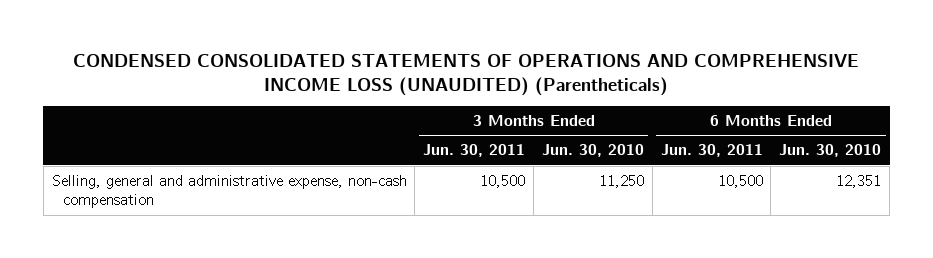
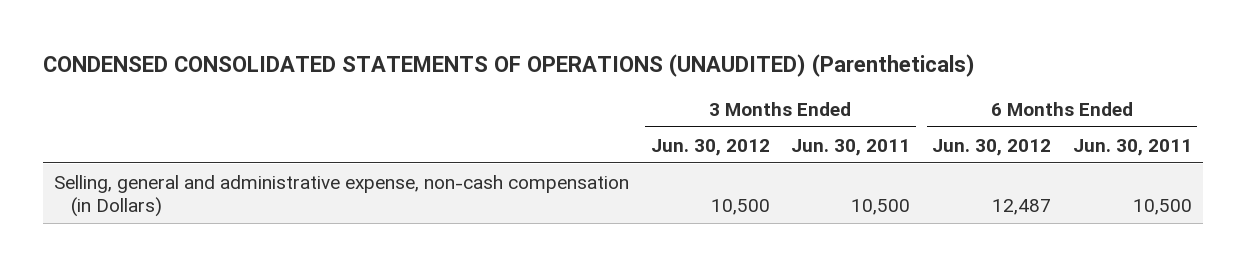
[73,53,860,96] CONDENSED CONSOLIDATED STATEMENTS OF OPERATIONS AND COMPREHENSIVE INCOME LOSS (UNAUDITED) (Parentheticals) -> [42,54,975,78] CONDENSED CONSOLIDATED STATEMENTS OF OPERATIONS (UNAUDITED) (Parentheticals)
[541,144,644,158] Jun. 30, 2010 -> none
[779,144,882,158] Jun. 30, 2010 -> none
none -> [650,138,770,156] Jun. 30, 2012
none -> [932,138,1052,156] Jun. 30, 2012
[51,174,407,209] Selling, general and administrative expense, non-cash compensation -> [53,174,629,218] Selling, general and administrative expense, non-cash compensation (in Dollars)

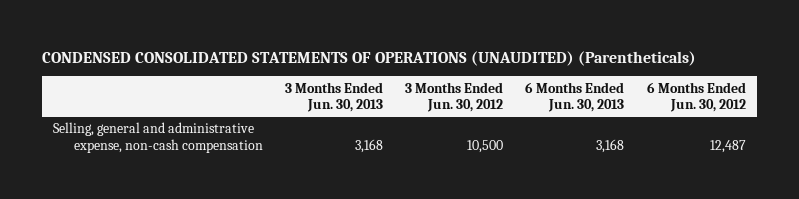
[791,138,911,156] Jun. 30, 2011 -> none
[1072,138,1192,156] Jun. 30, 2011 -> none
none -> [285,81,384,113] 3 Months Ended Jun. 30, 2013
none -> [525,81,625,113] 6 Months Ended Jun. 30, 2013
[53,174,629,218] Selling, general and administrative expense, non-cash compensation (in Dollars) -> [53,122,263,154] Selling, general and administrative expense, non-cash compensation

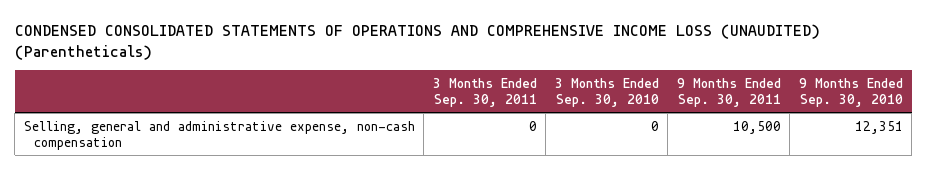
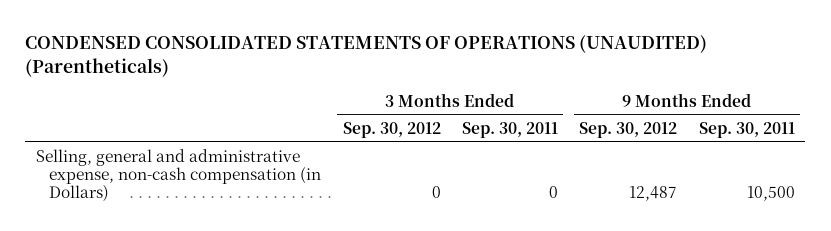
[14,23,820,60] CONDENSED CONSOLIDATED STATEMENTS OF OPERATIONS AND COMPREHENSIVE INCOME LOSS (UNAUDITED) (Parentheticals) -> [25,35,708,77] CONDENSED CONSOLIDATED STATEMENTS OF OPERATIONS (UNAUDITED) (Parentheticals)
[554,78,659,108] 3 Months Ended Sep. 30, 2010 -> none
[798,78,903,108] 9 Months Ended Sep. 30, 2010 -> none
none -> [342,121,441,138] Sep. 30, 2012
none -> [579,121,678,138] Sep. 30, 2012
[23,120,415,150] Selling, general and administrative expense, non-cash compensation -> [36,148,322,203] Selling, general and administrative expense, non-cash compensation (in Dollars)

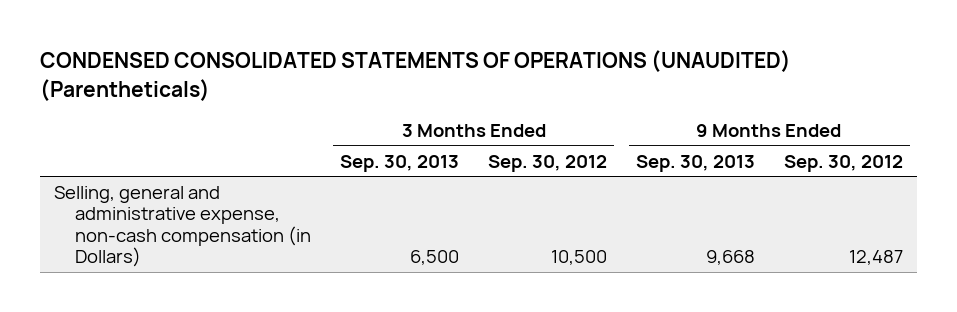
[462,121,559,138] Sep. 30, 2011 -> none
[698,121,795,138] Sep. 30, 2011 -> none
none -> [340,154,460,172] Sep. 30, 2013
none -> [635,154,755,172] Sep. 30, 2013
[431,186,441,199] 0 -> [551,250,608,266] 10,500

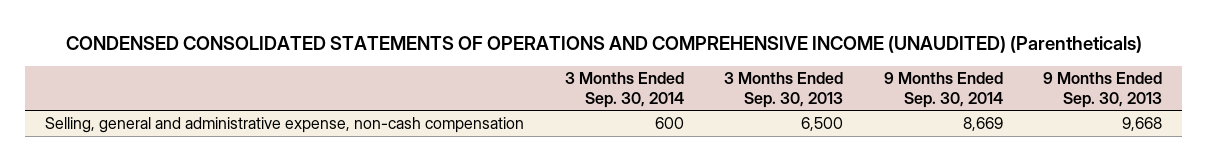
[39,50,791,101] CONDENSED CONSOLIDATED STATEMENTS OF OPERATIONS (UNAUDITED) (Parentheticals) -> [65,35,1142,53] CONDENSED CONSOLIDATED STATEMENTS OF OPERATIONS AND COMPREHENSIVE INCOME (UNAUDITED) (Parentheticals)
[488,154,608,172] Sep. 30, 2012 -> none
[783,154,903,172] Sep. 30, 2012 -> none
none -> [564,72,684,108] 3 Months Ended Sep. 30, 2014
none -> [883,72,1003,108] 9 Months Ended Sep. 30, 2014
[54,186,312,268] Selling, general and administrative expense, non-cash compensation (in Dollars) -> [45,117,525,134] Selling, general and administrative expense, non-cash compensation

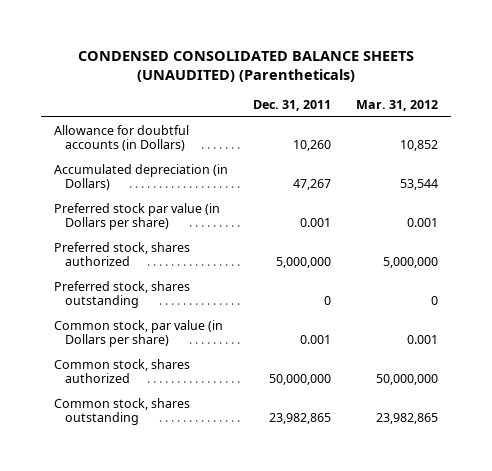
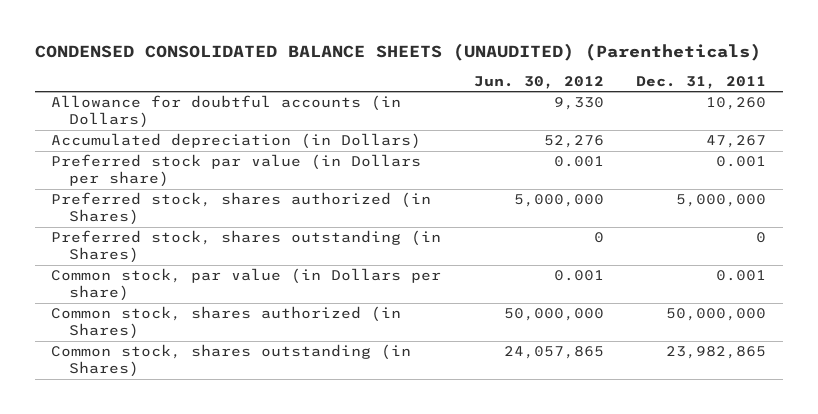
[356,100,439,112] Mar. 31, 2012 -> none
none -> [473,75,604,89] Jun. 30, 2012
[53,241,190,267] Preferred stock, shares authorized -> [51,192,432,226] Preferred stock, shares authorized (in Shares)
[53,280,190,309] Preferred stock, shares outstanding -> [51,230,442,264] Preferred stock, shares outstanding (in Shares)
[53,358,190,384] Common stock, shares authorized -> [51,306,402,340] Common stock, shares authorized (in Shares)
[53,397,190,426] Common stock, shares outstanding -> [51,344,412,378] Common stock, shares outstanding (in Shares)

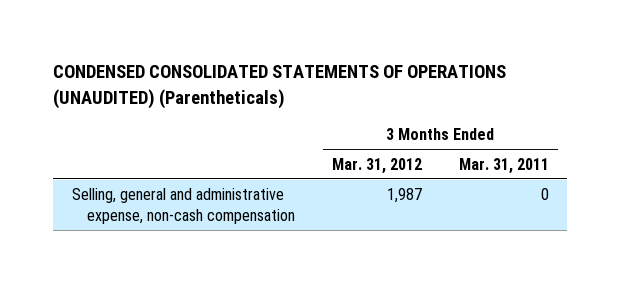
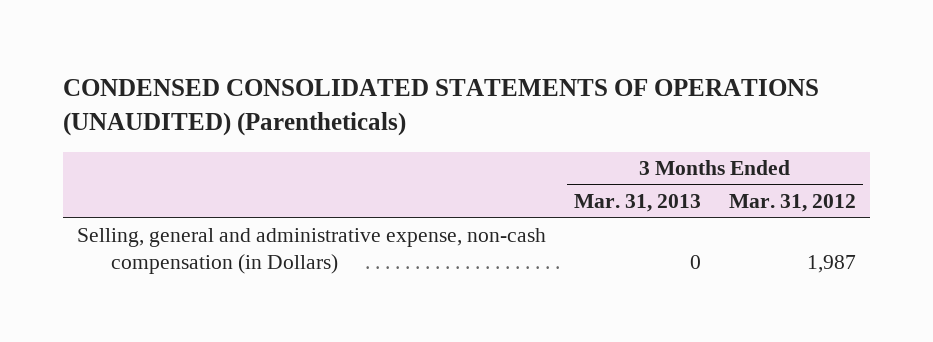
[458,157,549,174] Mar. 31, 2011 -> none
none -> [573,194,701,213] Mar. 31, 2013
[71,188,295,224] Selling, general and administrative expense, non-cash compensation -> [76,228,546,275] Selling, general and administrative expense, non-cash compensation (in Dollars)

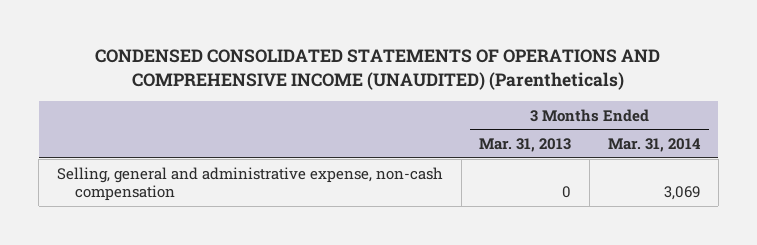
[62,79,819,137] CONDENSED CONSOLIDATED STATEMENTS OF OPERATIONS (UNAUDITED) (Parentheticals) -> [95,49,661,90] CONDENSED CONSOLIDATED STATEMENTS OF OPERATIONS AND COMPREHENSIVE INCOME (UNAUDITED) (Parentheticals)
[728,194,856,213] Mar. 31, 2012 -> none
none -> [607,138,701,153] Mar. 31, 2014
[76,228,546,275] Selling, general and administrative expense, non-cash compensation (in Dollars) -> [56,166,443,202] Selling, general and administrative expense, non-cash compensation

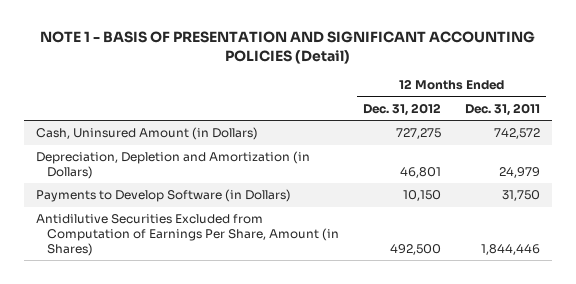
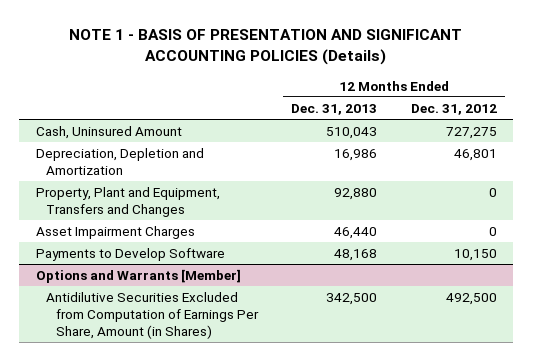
[39,31,535,65] NOTE 1 - BASIS OF PRESENTATION AND SIGNIFICANT ACCOUNTING POLICIES (Detail) -> [69,29,463,66] NOTE 1 - BASIS OF PRESENTATION AND SIGNIFICANT ACCOUNTING POLICIES (Details)
[465,102,541,116] Dec. 31, 2011 -> none
none -> [291,103,378,115] Dec. 31, 2013
[35,127,258,141] Cash, Uninsured Amount (in Dollars) -> [36,125,183,139] Cash, Uninsured Amount
[35,151,310,180] Depreciation, Depletion and Amortization (in Dollars) -> [36,147,205,175] Depreciation, Depletion and Amortization
none -> [36,186,221,217] Property, Plant and Equipment, Transfers and Changes
none -> [36,225,196,239] Asset Impairment Charges
[35,189,291,203] Payments to Develop Software (in Dollars) -> [36,247,226,261] Payments to Develop Software
none -> [36,268,242,283] Options and Warrants [Member]

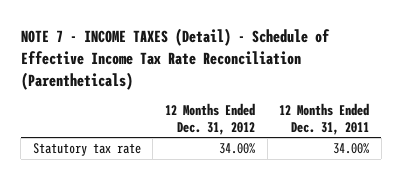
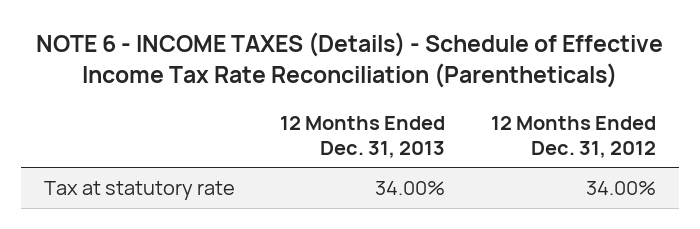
[20,28,330,90] NOTE 7 - INCOME TAXES (Detail) - Schedule of Effective Income Tax Rate Reconciliation (Parentheticals) -> [35,31,663,88] NOTE 6 - INCOME TAXES (Details) - Schedule of Effective Income Tax Rate Reconciliation (Parentheticals)
[279,102,370,135] 12 Months Ended Dec. 31, 2011 -> none
none -> [280,115,446,158] 12 Months Ended Dec. 31, 2013
[32,143,141,157] Statutory tax rate -> [43,181,235,201] Tax at statutory rate

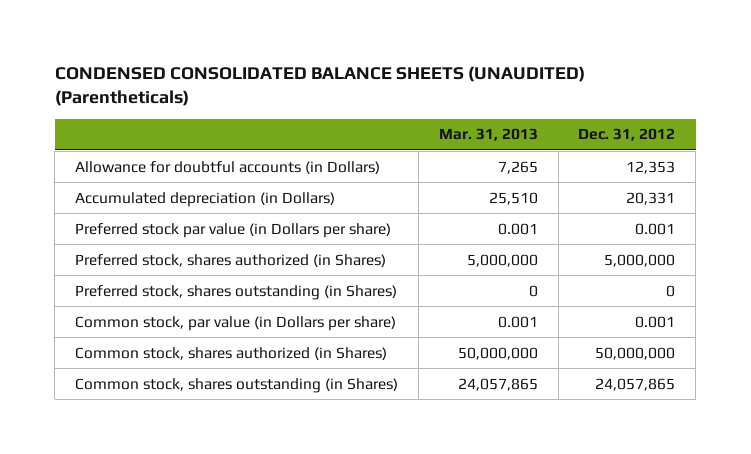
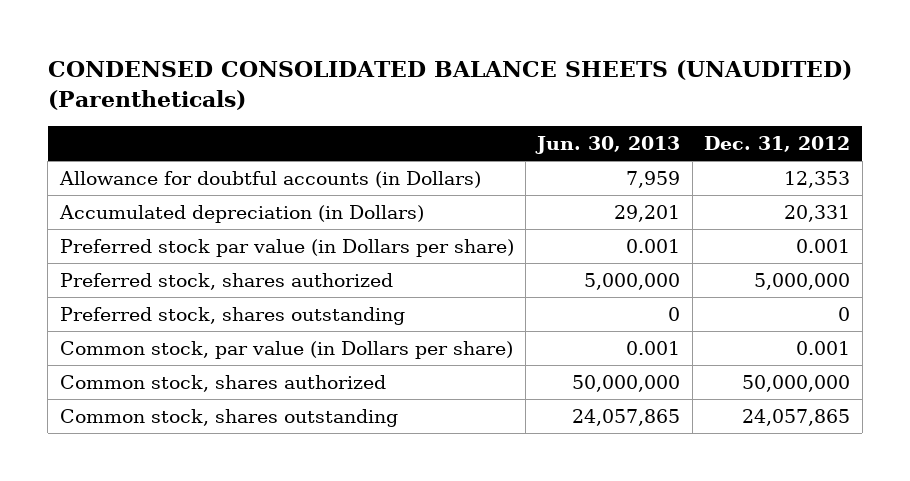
[438,128,538,142] Mar. 31, 2013 -> none
none -> [535,136,681,155] Jun. 30, 2013
[75,253,387,267] Preferred stock, shares authorized (in Shares) -> [59,273,393,291] Preferred stock, shares authorized
[75,284,398,300] Preferred stock, shares outstanding (in Shares) -> [59,307,405,326] Preferred stock, shares outstanding
[75,346,388,360] Common stock, shares authorized (in Shares) -> [59,375,386,393] Common stock, shares authorized
[75,377,399,393] Common stock, shares outstanding (in Shares) -> [59,409,398,428] Common stock, shares outstanding

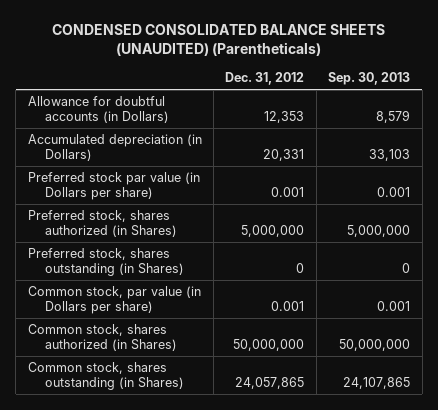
[535,136,681,155] Jun. 30, 2013 -> none
none -> [328,72,411,86] Sep. 30, 2013
[59,273,393,291] Preferred stock, shares authorized -> [27,209,177,237] Preferred stock, shares authorized (in Shares)
[59,307,405,326] Preferred stock, shares outstanding -> [27,247,184,276] Preferred stock, shares outstanding (in Shares)
[59,375,386,393] Common stock, shares authorized -> [27,323,177,351] Common stock, shares authorized (in Shares)
[59,409,398,428] Common stock, shares outstanding -> [27,361,184,390] Common stock, shares outstanding (in Shares)

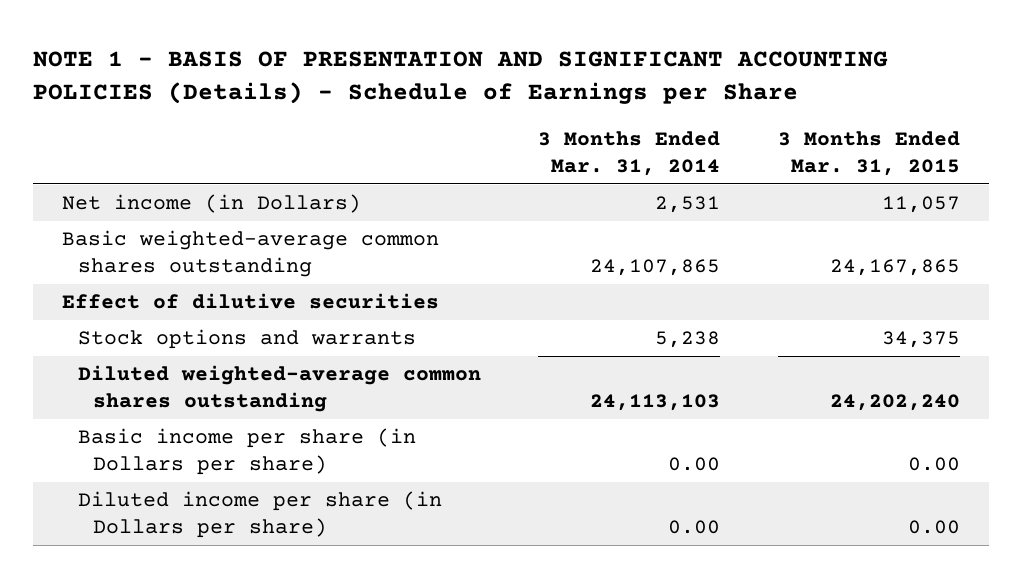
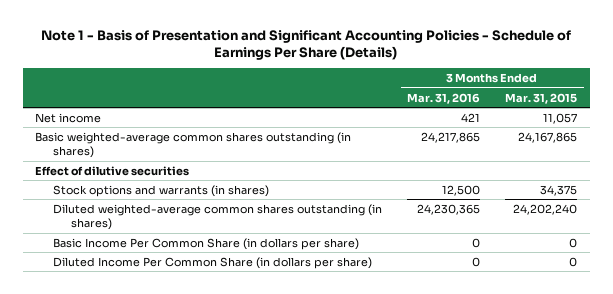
[33,51,889,105] NOTE 1 - BASIS OF PRESENTATION AND SIGNIFICANT ACCOUNTING POLICIES (Details) - Schedule of Earnings per Share -> [41,29,572,61] Note 1 - Basis of Presentation and Significant Accounting Policies - Schedule of Earnings Per Share (Details)
[538,130,721,177] 3 Months Ended Mar. 31, 2014 -> none
none -> [407,92,481,104] Mar. 31, 2016
[61,194,361,214] Net income (in Dollars) -> [35,112,102,123] Net income
[61,230,439,278] Basic weighted-average common shares outstanding -> [35,131,352,158] Basic weighted-average common shares outstanding (in shares)
[77,329,416,350] Stock options and warrants -> [52,184,269,197] Stock options and warrants (in shares)
[77,365,481,413] Diluted weighted-average common shares outstanding -> [52,203,382,230] Diluted weighted-average common shares outstanding (in shares)
[77,428,416,476] Basic income per share (in Dollars per share) -> [52,237,359,250] Basic Income Per Common Share (in dollars per share)
[908,457,961,472] 0.00 -> [569,237,578,248] 0
[77,491,442,539] Diluted income per share (in Dollars per share) -> [52,256,372,269] Diluted Income Per Common Share (in dollars per share)
[908,520,961,535] 0.00 -> [569,256,578,267] 0

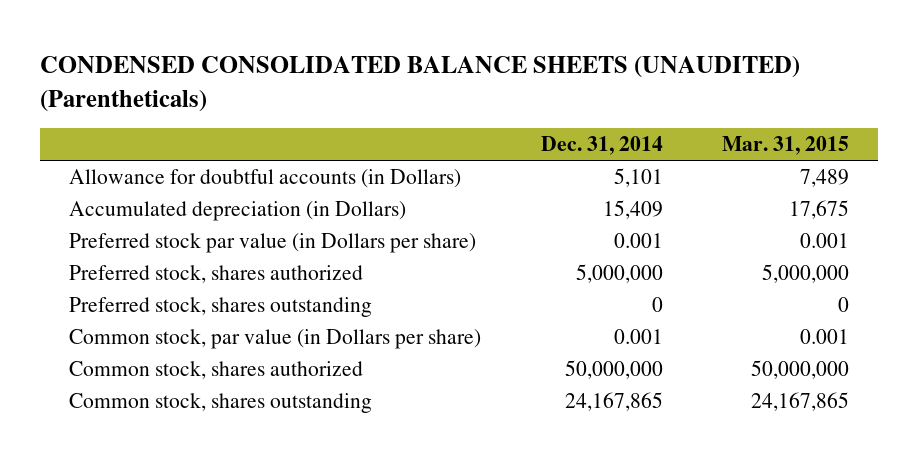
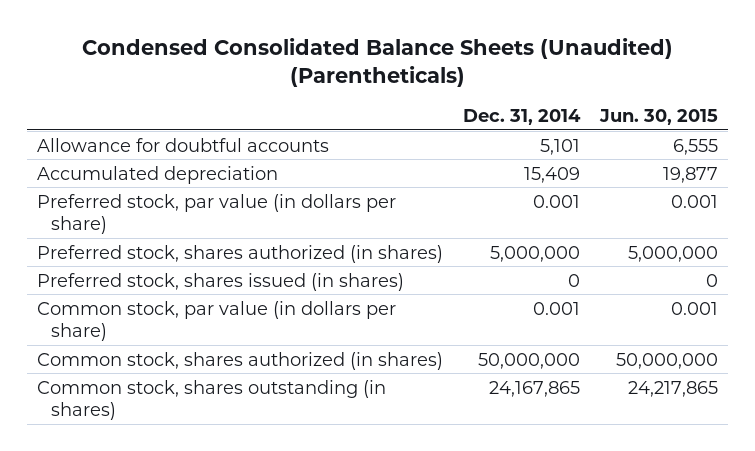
[39,56,800,112] CONDENSED CONSOLIDATED BALANCE SHEETS (UNAUDITED) (Parentheticals) -> [81,38,673,88] Condensed Consolidated Balance Sheets (Unaudited) (Parentheticals)
[721,136,849,156] Mar. 31, 2015 -> none
none -> [599,108,719,125] Jun. 30, 2015
[69,169,462,189] Allowance for doubtful accounts (in Dollars) -> [36,137,329,152] Allowance for doubtful accounts
[69,201,407,222] Accumulated depreciation (in Dollars) -> [36,165,278,184] Accumulated depreciation
[69,233,477,254] Preferred stock par value (in Dollars per share) -> [36,193,396,235] Preferred stock, par value (in dollars per share)
[69,265,364,284] Preferred stock, shares authorized -> [36,244,443,263] Preferred stock, shares authorized (in shares)
[69,297,373,318] Preferred stock, shares outstanding -> [36,272,404,291] Preferred stock, shares issued (in shares)
[69,329,482,350] Common stock, par value (in Dollars per share) -> [36,300,396,342] Common stock, par value (in dollars per share)
[69,361,364,380] Common stock, shares authorized -> [36,351,443,370] Common stock, shares authorized (in shares)
[69,393,373,414] Common stock, shares outstanding -> [36,379,386,421] Common stock, shares outstanding (in shares)

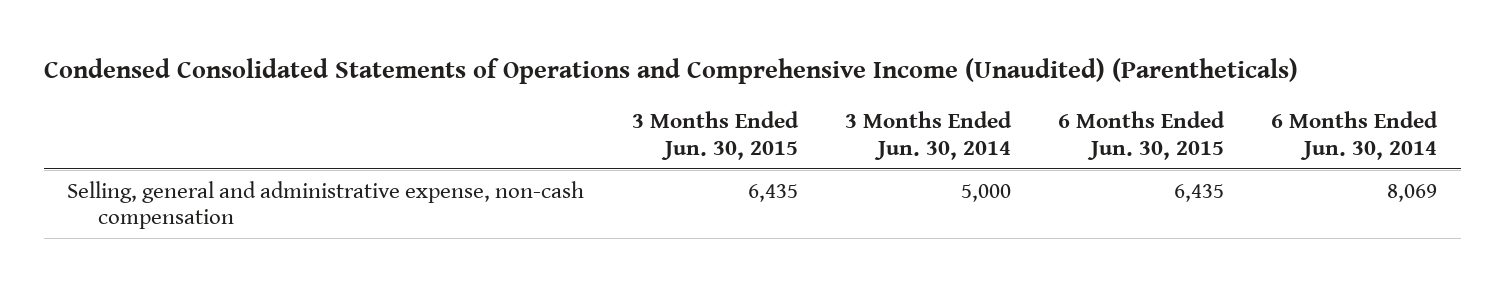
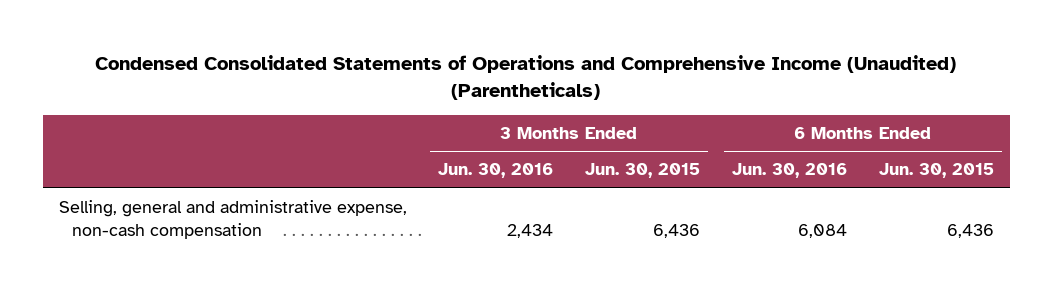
[844,111,1012,160] 3 Months Ended Jun. 30, 2014 -> none
[1271,111,1439,160] 6 Months Ended Jun. 30, 2014 -> none
none -> [438,163,554,179] Jun. 30, 2016
none -> [731,163,847,179] Jun. 30, 2016
[747,183,798,202] 6,435 -> [653,223,701,238] 6,436
[1174,183,1225,202] 6,435 -> [946,223,994,238] 6,436

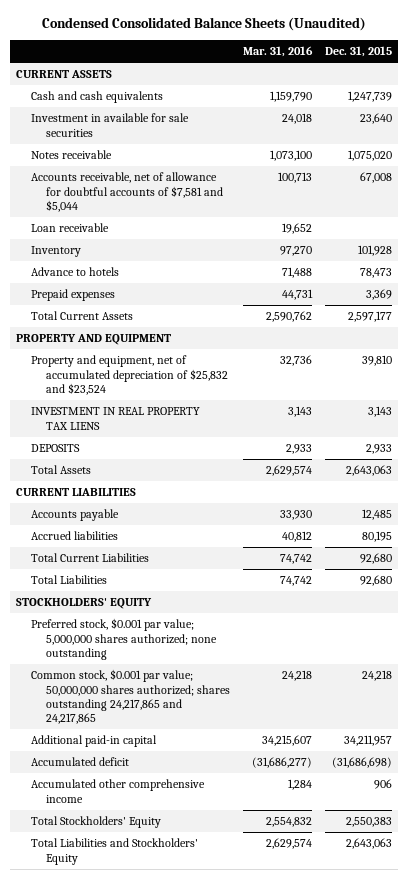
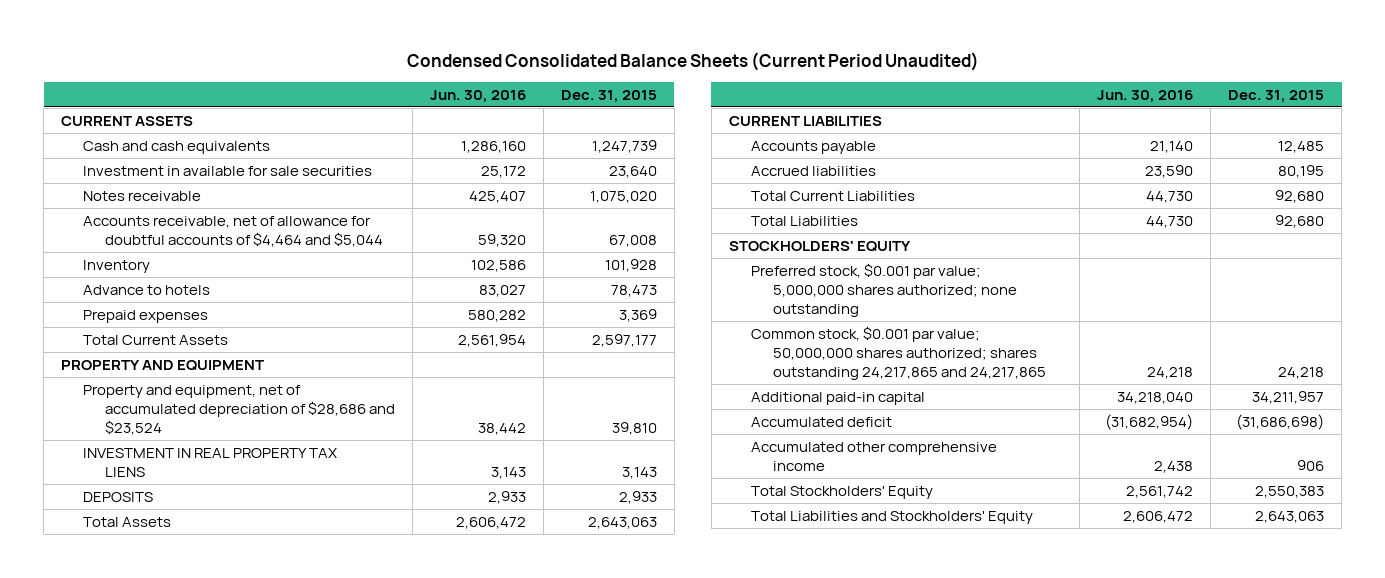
[41,17,366,32] Condensed Consolidated Balance Sheets (Unaudited) -> [406,51,979,71] Condensed Consolidated Balance Sheets (Current Period Unaudited)
[243,46,314,58] Mar. 31, 2016 -> none
none -> [429,89,526,103] Jun. 30, 2016
[31,223,110,233] Loan receivable -> none
[31,172,224,212] Accounts receivable, net of allowance for doubtful accounts of $7,581 and $5,044 -> [83,215,384,248] Accounts receivable, net of allowance for doubtful accounts of $4,464 and $5,044
[31,355,229,395] Property and equipment, net of accumulated depreciation of $25,832 and $23,524 -> [83,384,396,436] Property and equipment, net of accumulated depreciation of $28,686 and $23,524

